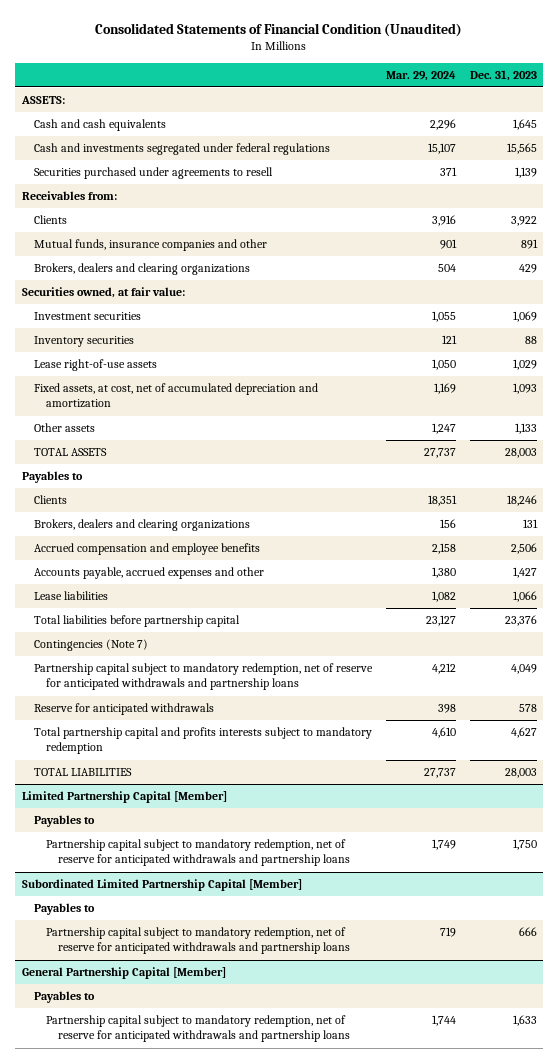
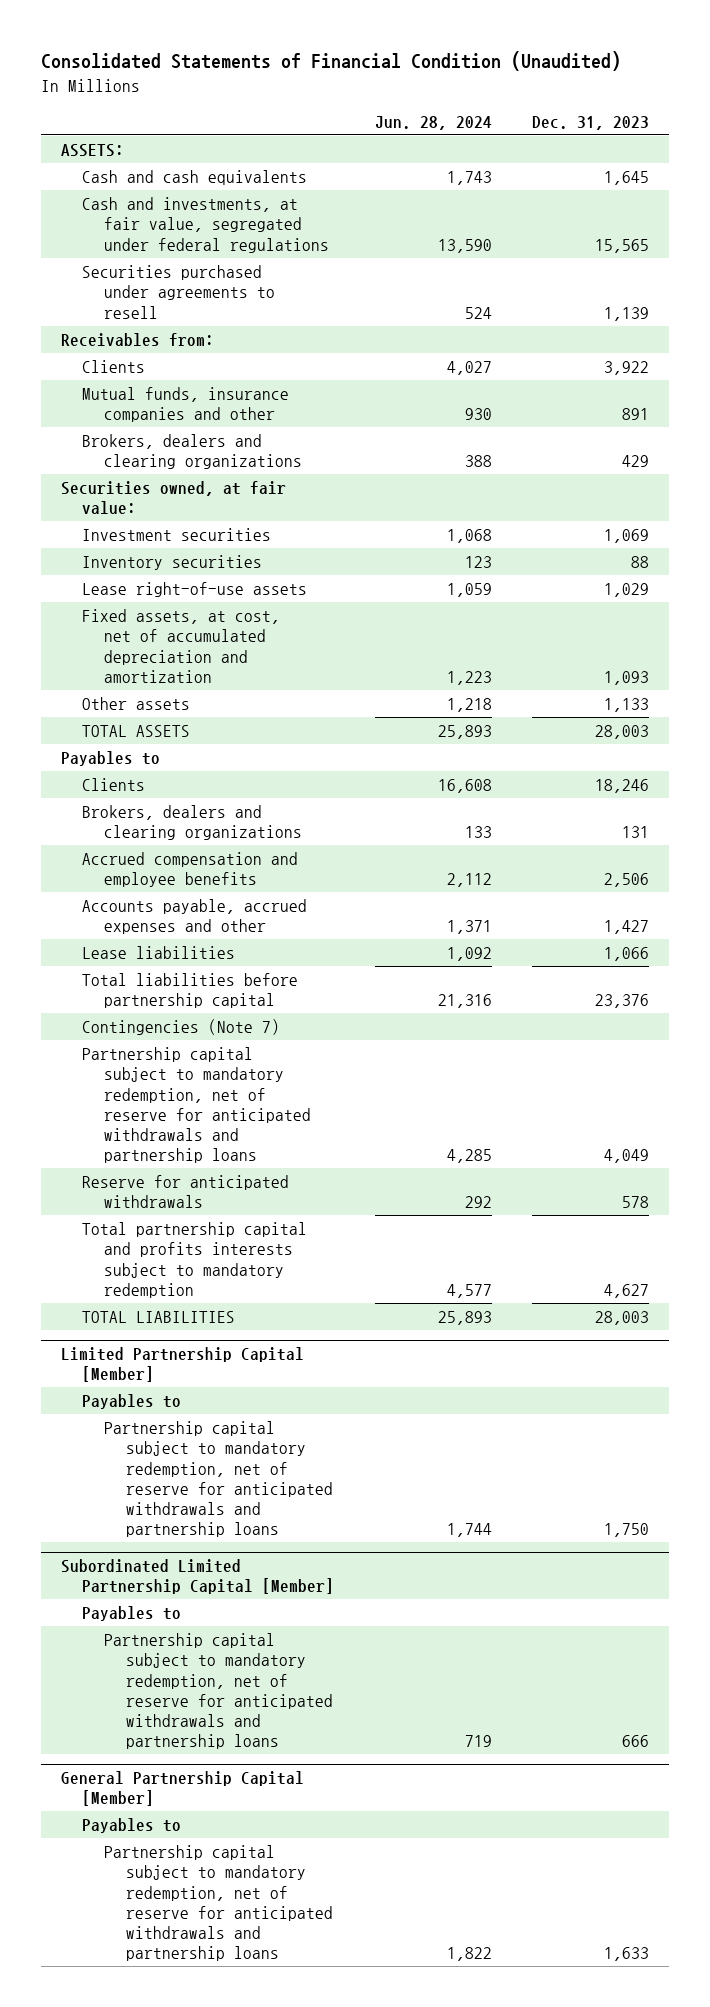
[385,70,456,81] Mar. 29, 2024 -> none
none -> [374,115,492,130] Jun. 28, 2024
[34,143,331,156] Cash and investments segregated under federal regulations -> [82,197,330,253] Cash and investments, at fair value, segregated under federal regulations

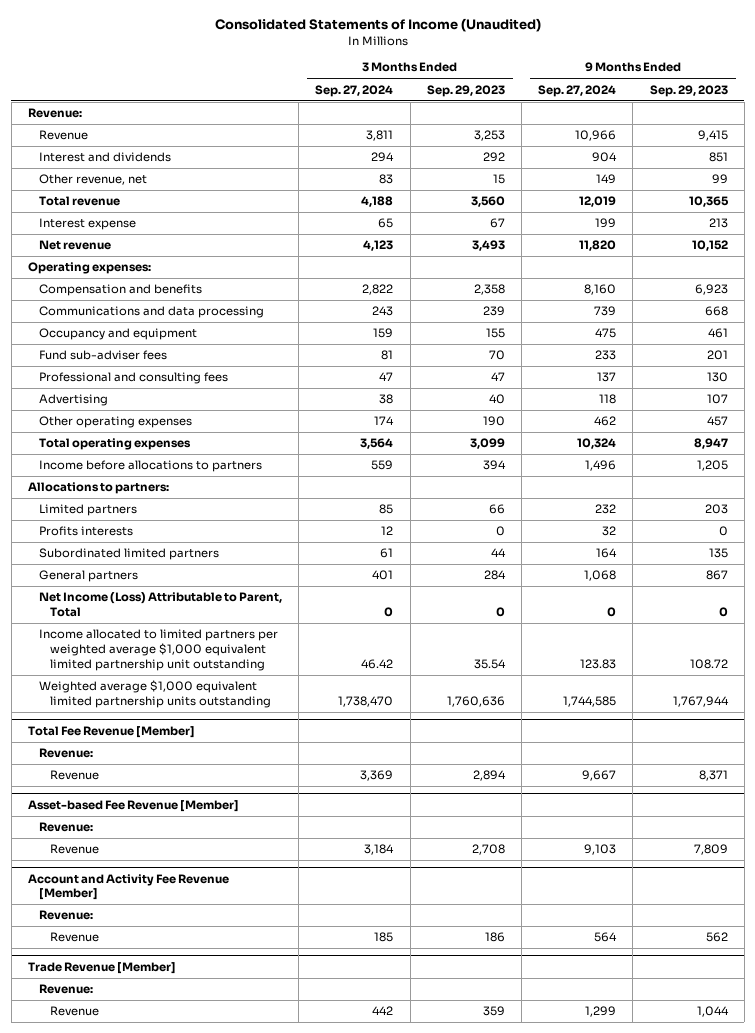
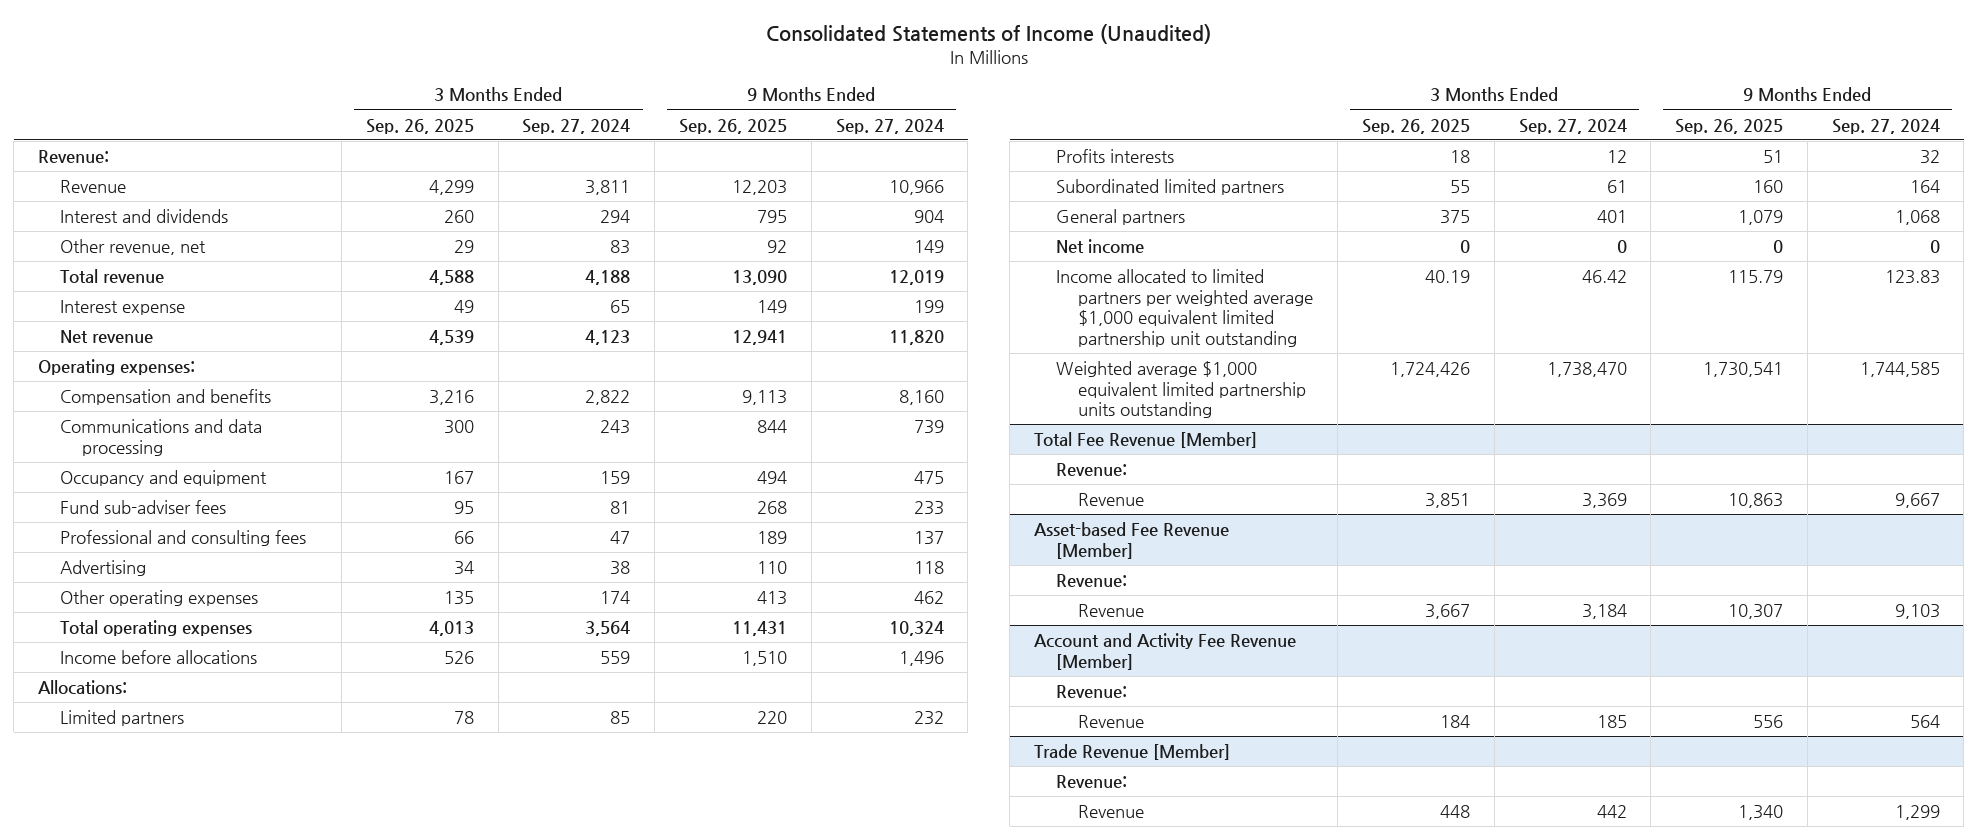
[426,84,505,97] Sep. 29, 2023 -> none
[649,84,728,97] Sep. 29, 2023 -> none
none -> [365,118,474,134] Sep. 26, 2025
none -> [679,118,788,134] Sep. 26, 2025
[38,460,262,473] Income before allocations to partners -> [60,649,258,664] Income before allocations
[27,482,169,495] Allocations to partners: -> [38,679,128,695] Allocations:
[38,592,282,618] Net Income (Loss) Attributable to Parent, Total -> [1056,238,1145,254] Net income

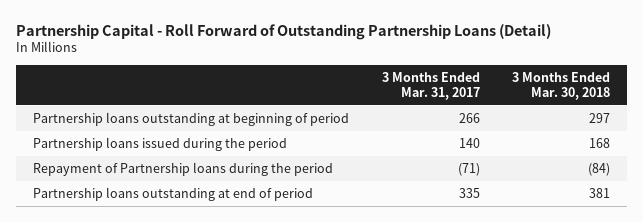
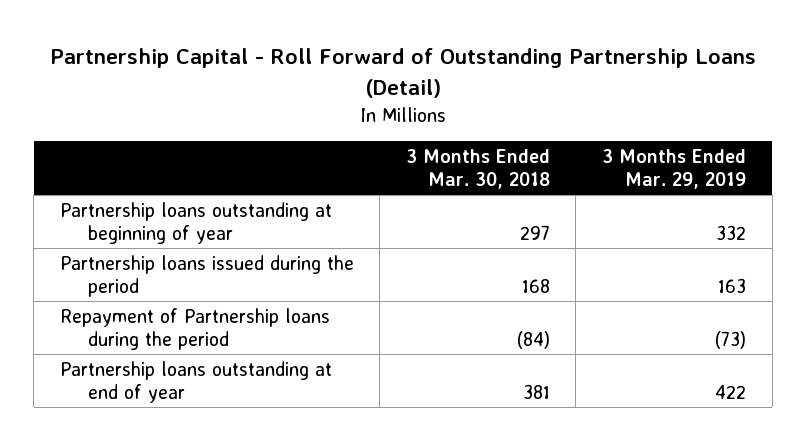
[381,71,480,101] 3 Months Ended Mar. 31, 2017 -> none
none -> [602,148,747,190] 3 Months Ended Mar. 29, 2019
[32,111,349,126] Partnership loans outstanding at beginning of period -> [59,201,332,244] Partnership loans outstanding at beginning of year
[32,186,313,201] Partnership loans outstanding at end of period -> [59,360,332,403] Partnership loans outstanding at end of year

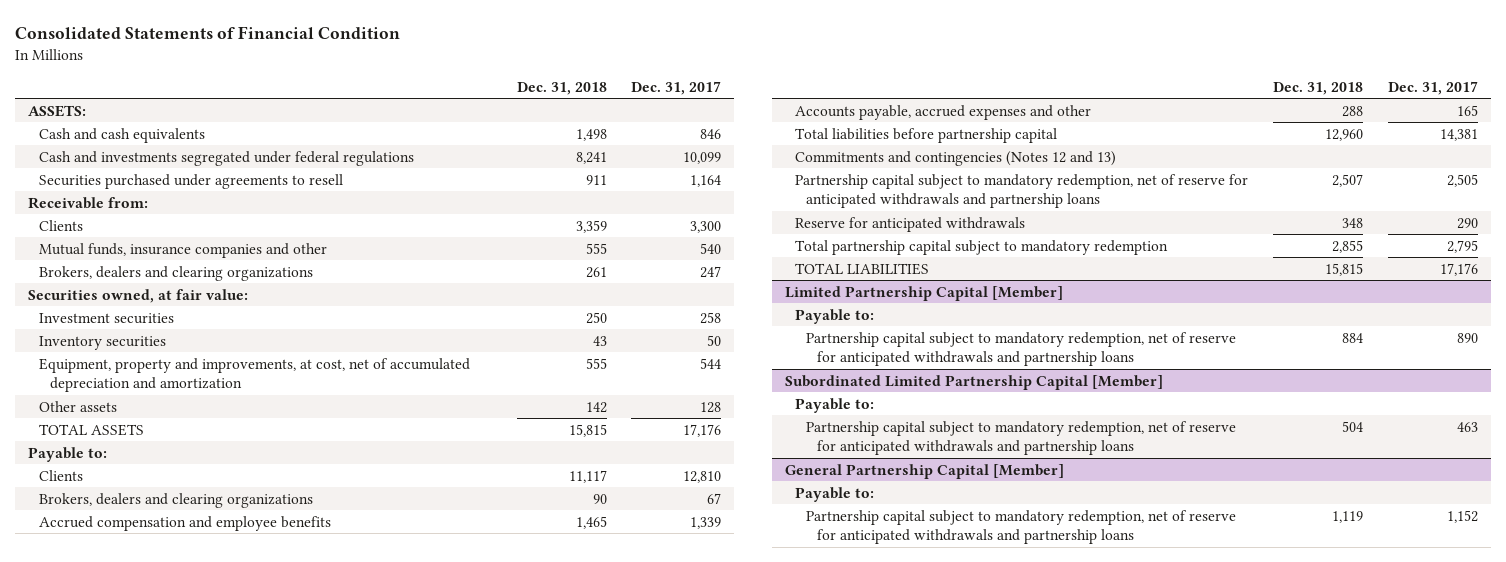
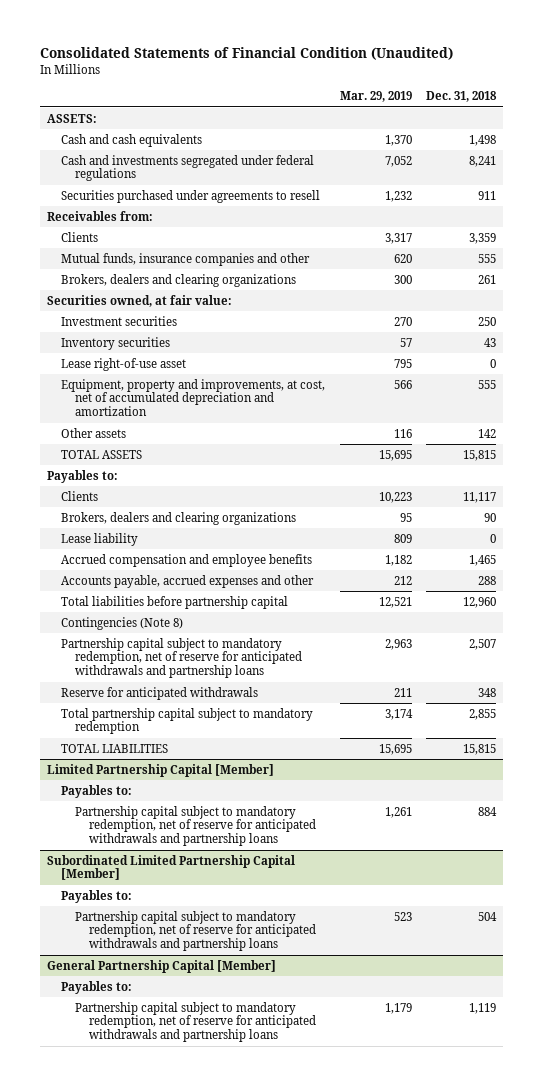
[15,26,401,40] Consolidated Statements of Financial Condition -> [40,47,454,61] Consolidated Statements of Financial Condition (Unaudited)
[631,80,722,95] Dec. 31, 2017 -> none
none -> [339,91,412,103] Mar. 29, 2019
[27,196,148,209] Receivable from: -> [47,210,154,221] Receivables from:
none -> [61,357,187,371] Lease right-of-use asset
[27,446,107,462] Payable to: -> none
none -> [47,469,119,483] Payables to:
none -> [61,532,139,546] Lease liability
[795,150,1117,166] Commitments and contingencies (Notes 12 and 13) -> [61,616,184,630] Contingencies (Note 8)
[795,308,875,324] Payable to: -> none
none -> [61,784,133,798] Payables to:
[795,397,875,413] Payable to: -> none
none -> [61,889,133,903] Payables to:
[795,486,875,502] Payable to: -> none
none -> [61,980,133,994] Payables to:

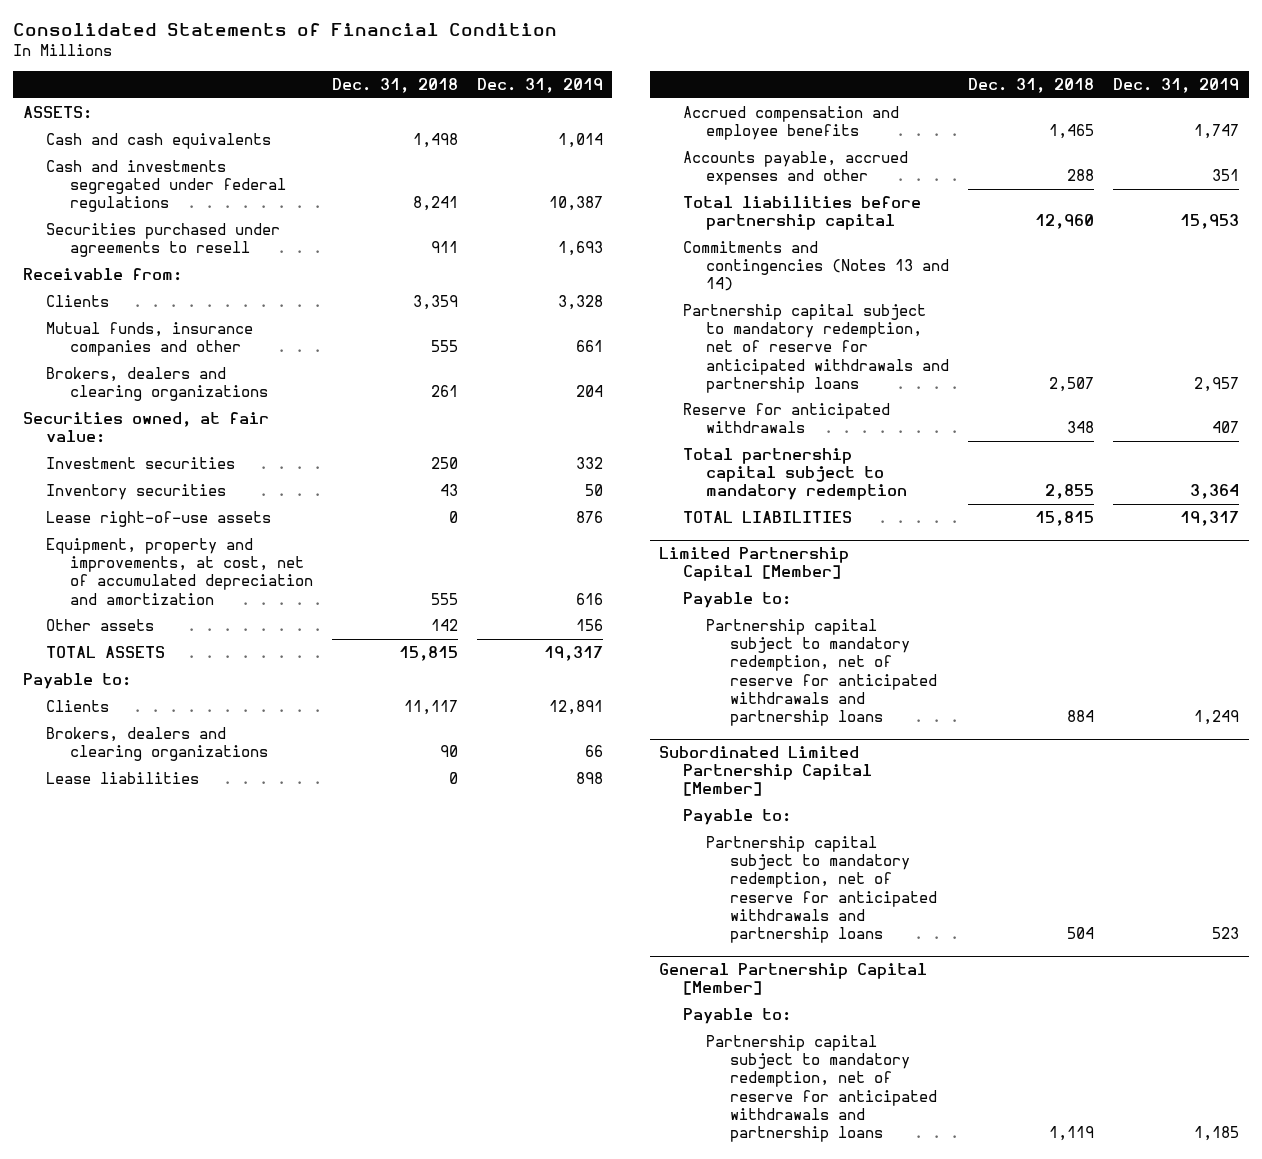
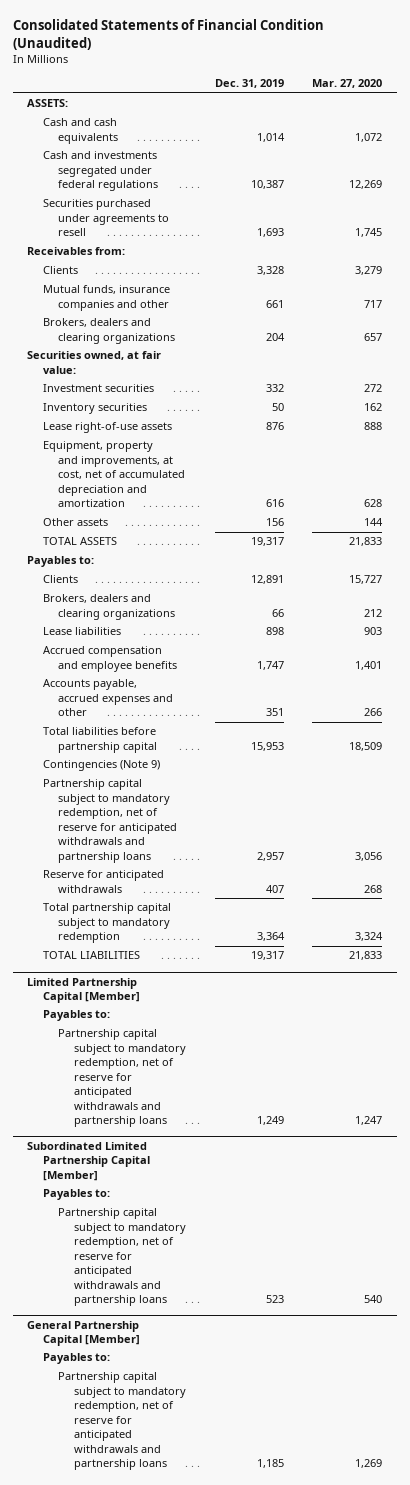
[13,23,558,37] Consolidated Statements of Financial Condition -> [12,19,324,50] Consolidated Statements of Financial Condition (Unaudited)
[331,78,458,94] Dec. 31, 2018 -> none
none -> [312,79,383,89] Mar. 27, 2020
[22,267,182,281] Receivable from: -> [27,247,126,256] Receivables from:
[22,672,131,689] Payable to: -> [27,556,95,568] Payables to:
[682,240,950,292] Commitments and contingencies (Notes 13 and 14) -> [42,760,160,772] Contingencies (Note 9)
[682,591,791,608] Payable to: -> [42,1010,110,1022] Payables to:
[682,808,791,825] Payable to: -> [42,1189,110,1201] Payables to:
[682,1007,791,1024] Payable to: -> [42,1353,110,1365] Payables to:

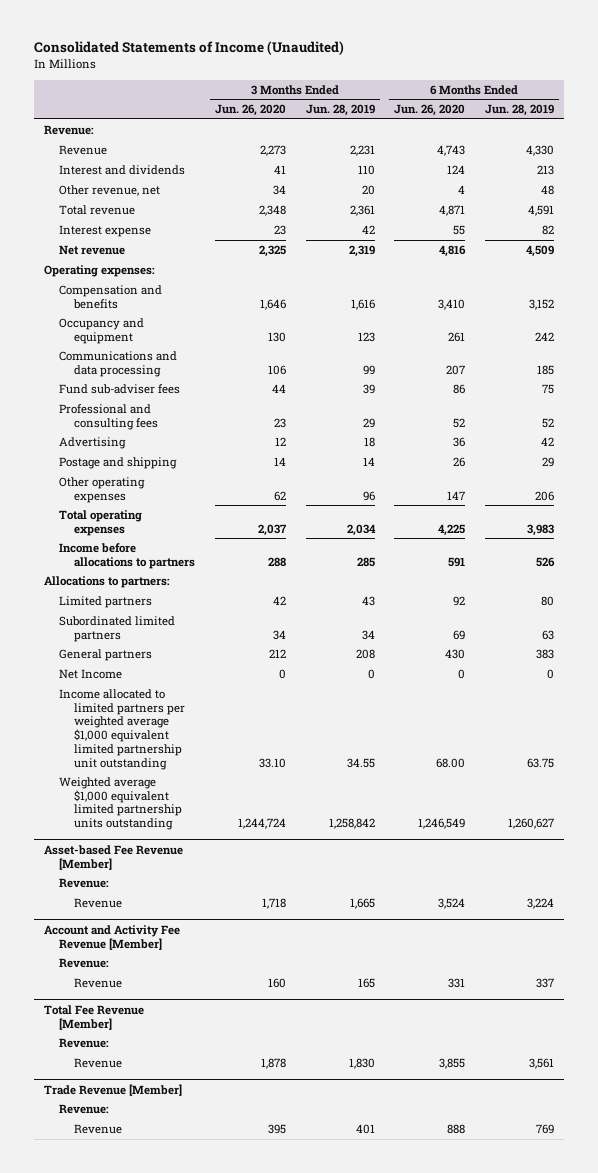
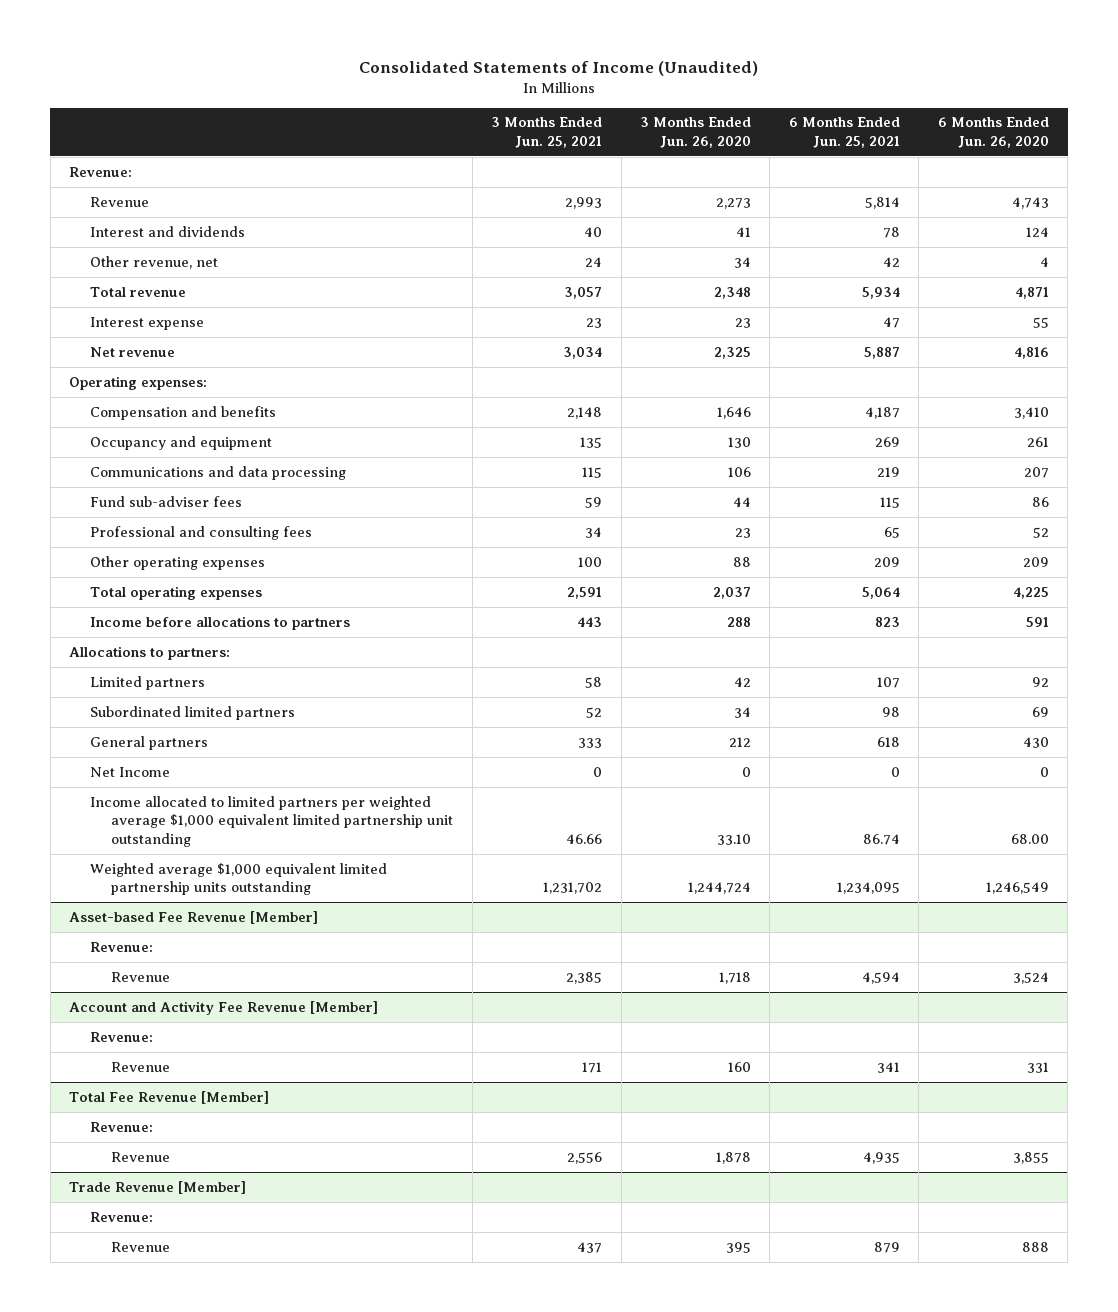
[305,104,375,117] Jun. 28, 2019 -> none
[484,104,554,117] Jun. 28, 2019 -> none
none -> [491,117,603,149] 3 Months Ended Jun. 25, 2021
none -> [788,117,900,149] 6 Months Ended Jun. 25, 2021
[59,436,127,449] Advertising -> none
[59,456,178,469] Postage and shipping -> none
[274,490,287,501] 62 -> [733,556,752,567] 88
[447,490,466,500] 147 -> [1022,556,1049,567] 209

